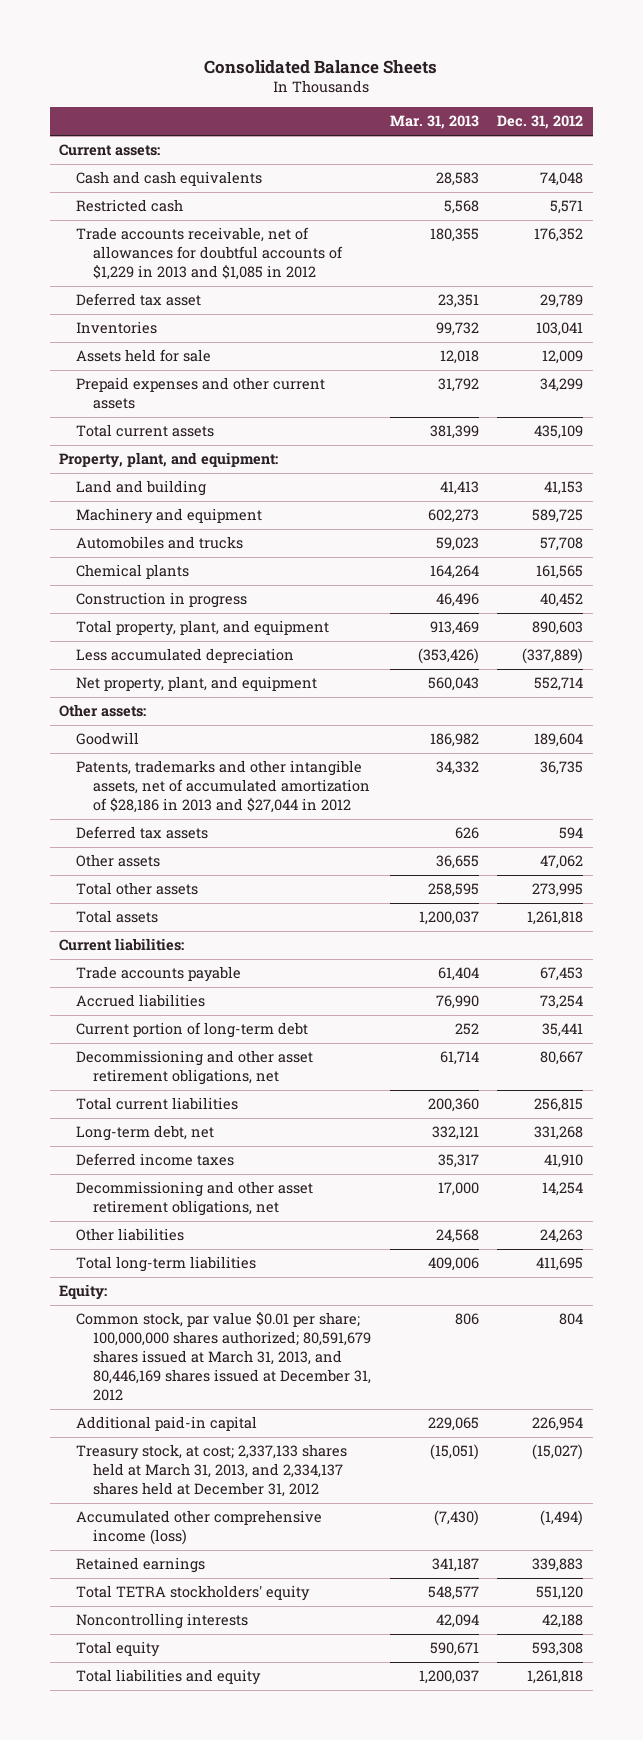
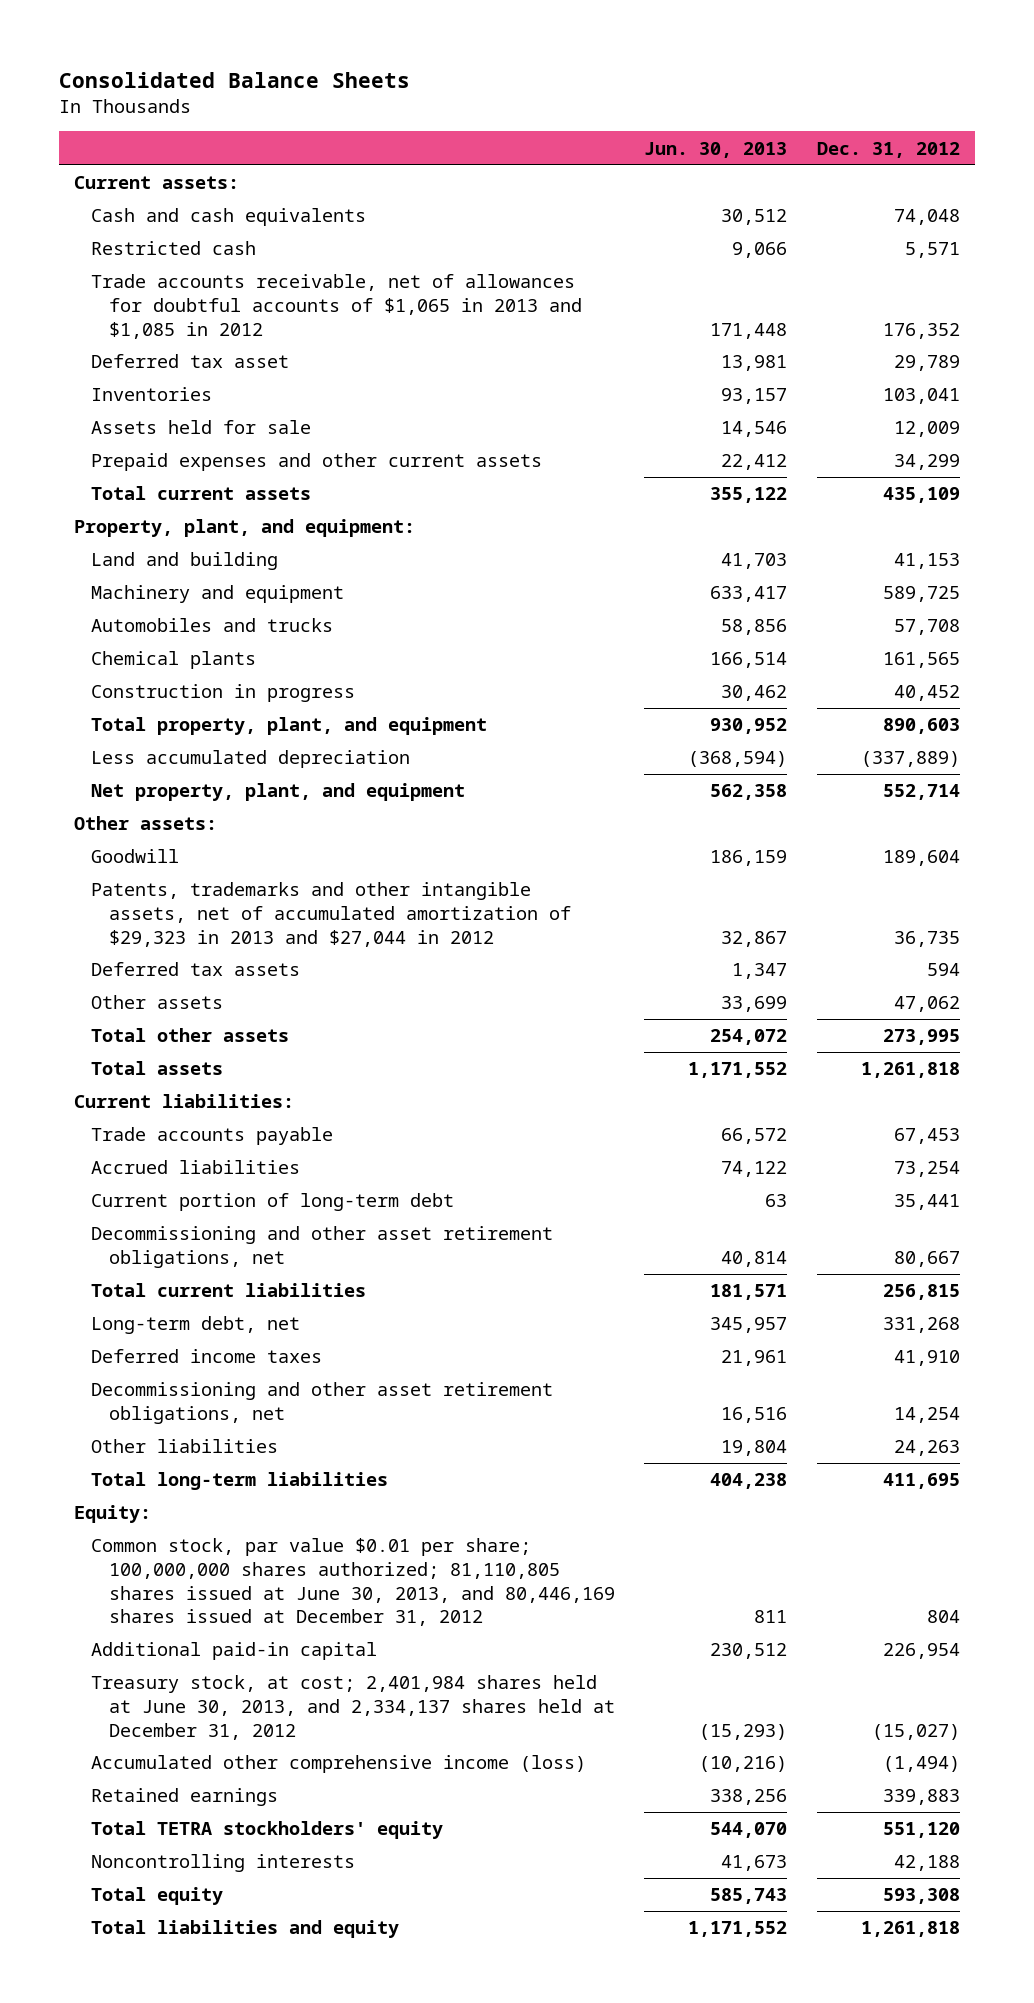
[389,115,479,130] Mar. 31, 2013 -> none
none -> [644,141,788,158] Jun. 30, 2013
[76,227,343,281] Trade accounts receivable, net of allowances for doubtful accounts of $1,229 in 2013 and $1,085 in 2012 -> [91,274,582,339] Trade accounts receivable, net of allowances for doubtful accounts of $1,065 in 2013 and $1,085 in 2012
[76,760,370,814] Patents, trademarks and other intangible assets, net of accumulated amortization of $28,186 in 2013 and $27,044 in 2012 -> [91,882,571,947] Patents, trademarks and other intangible assets, net of accumulated amortization of $29,323 in 2013 and $27,044 in 2012
[76,1312,371,1402] Common stock, par value $0.01 per share; 100,000,000 shares authorized; 80,591,679 shares issued at March 31, 2013, and 80,446,169 shares issued at December 31, 2012 -> [91,1538,615,1627] Common stock, par value $0.01 per share; 100,000,000 shares authorized; 81,110,805 shares issued at June 30, 2013, and 80,446,169 shares issued at December 31, 2012
[76,1444,348,1498] Treasury stock, at cost; 2,337,133 shares held at March 31, 2013, and 2,334,137 shares held at December 31, 2012 -> [91,1675,615,1740] Treasury stock, at cost; 2,401,984 shares held at June 30, 2013, and 2,334,137 shares held at December 31, 2012

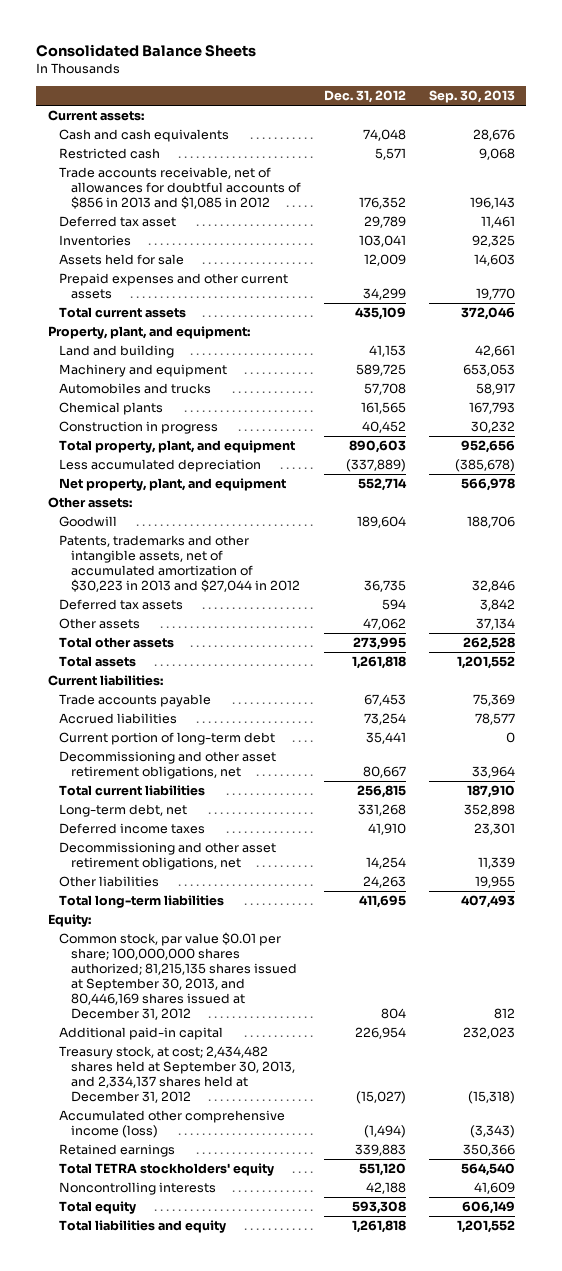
[644,141,788,158] Jun. 30, 2013 -> none
none -> [428,90,515,104] Sep. 30, 2013
[91,274,582,339] Trade accounts receivable, net of allowances for doubtful accounts of $1,065 in 2013 and $1,085 in 2012 -> [59,167,302,210] Trade accounts receivable, net of allowances for doubtful accounts of $856 in 2013 and $1,085 in 2012
[91,882,571,947] Patents, trademarks and other intangible assets, net of accumulated amortization of $29,323 in 2013 and $27,044 in 2012 -> [59,535,301,593] Patents, trademarks and other intangible assets, net of accumulated amortization of $30,223 in 2013 and $27,044 in 2012
[91,1538,615,1627] Common stock, par value $0.01 per share; 100,000,000 shares authorized; 81,110,805 shares issued at June 30, 2013, and 80,446,169 shares issued at December 31, 2012 -> [59,932,298,1021] Common stock, par value $0.01 per share; 100,000,000 shares authorized; 81,215,135 shares issued at September 30, 2013, and 80,446,169 shares issued at December 31, 2012
[91,1675,615,1740] Treasury stock, at cost; 2,401,984 shares held at June 30, 2013, and 2,334,137 shares held at December 31, 2012 -> [59,1046,296,1104] Treasury stock, at cost; 2,434,482 shares held at September 30, 2013, and 2,334,137 shares held at December 31, 2012

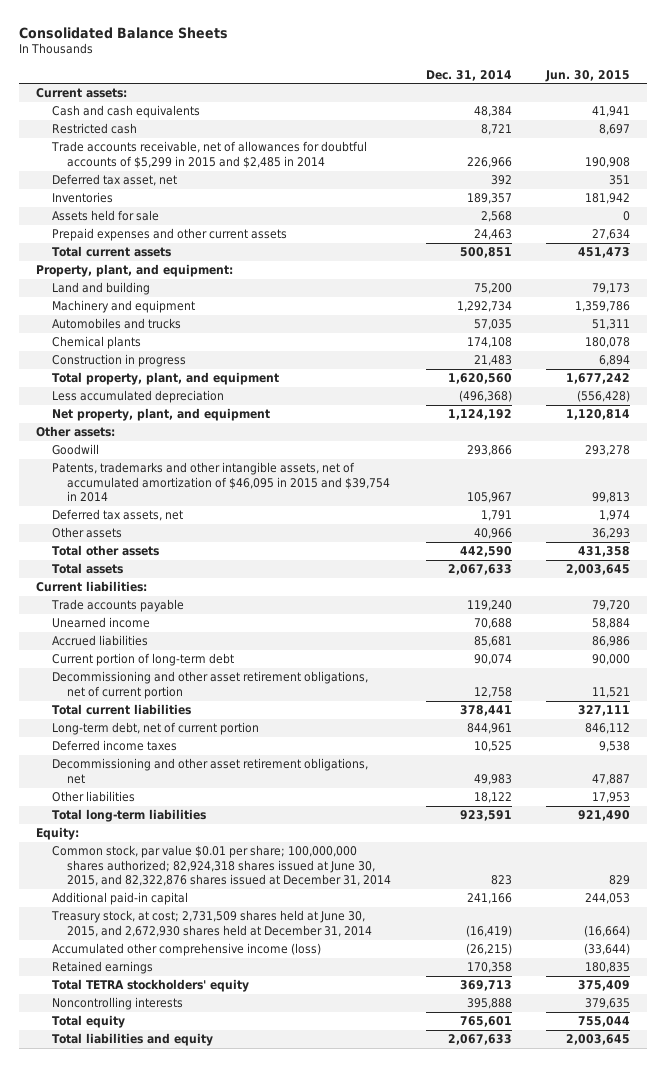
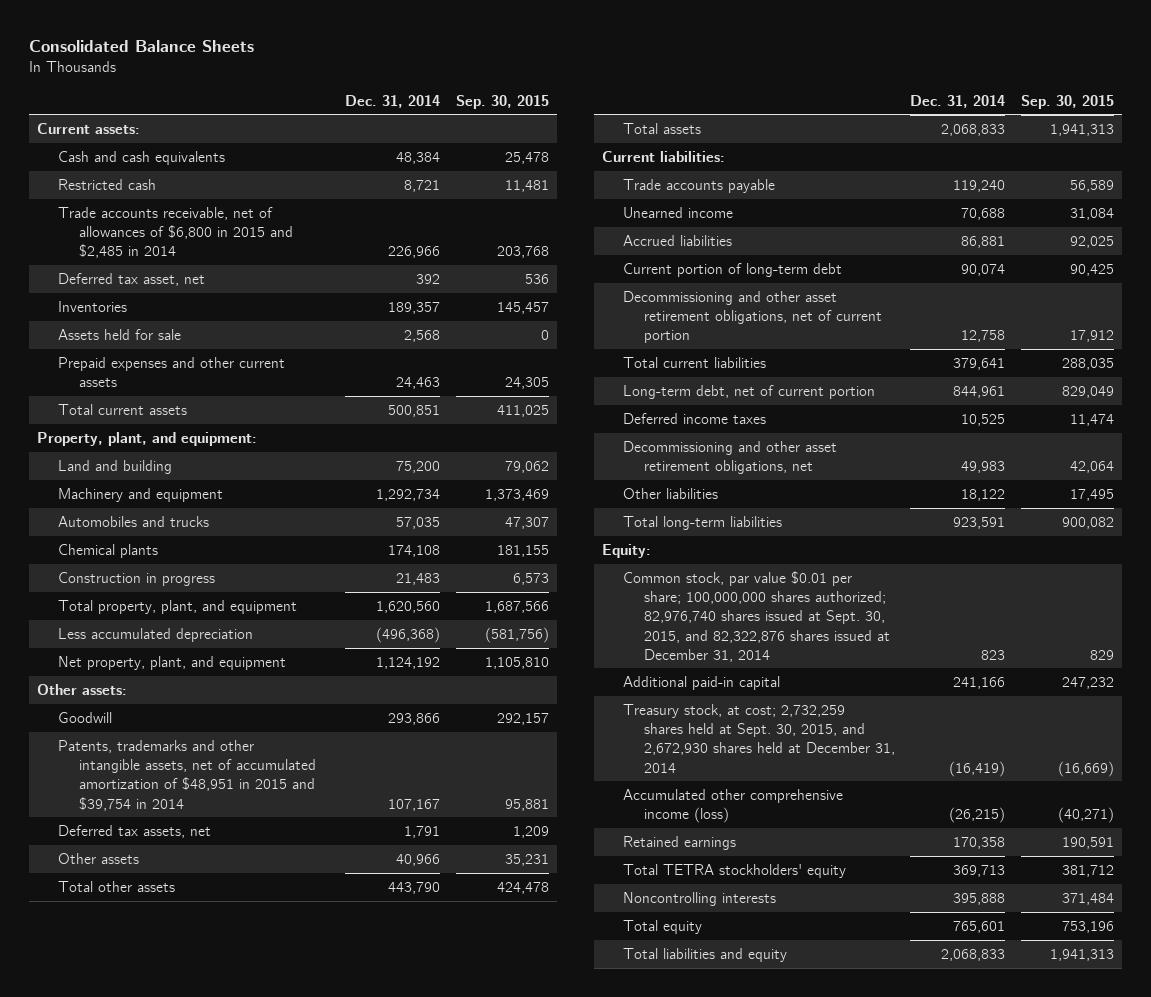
[545,69,631,82] Jun. 30, 2015 -> none
none -> [456,94,550,109] Sep. 30, 2015
[50,141,367,168] Trade accounts receivable, net of allowances for doubtful accounts of $5,299 in 2015 and $2,485 in 2014 -> [57,206,293,259] Trade accounts receivable, net of allowances of $6,800 in 2015 and $2,485 in 2014
[51,462,391,503] Patents, trademarks and other intangible assets, net of accumulated amortization of $46,095 in 2015 and $39,754 in 2014 -> [57,739,316,811] Patents, trademarks and other intangible assets, net of accumulated amortization of $48,951 in 2015 and $39,754 in 2014
[466,492,512,504] 105,967 -> [388,798,441,811] 107,167
[459,546,512,558] 442,590 -> [388,881,441,894] 443,790
[447,564,512,576] 2,067,633 -> [941,123,1006,136] 2,068,833
[473,636,512,648] 85,681 -> [961,235,1006,248] 86,881
[459,705,512,717] 378,441 -> [953,357,1006,370] 379,641
[51,845,392,887] Common stock, par value $0.01 per share; 100,000,000 shares authorized; 82,924,318 shares issued at June 30, 2015, and 82,322,876 shares issued at December 31, 2014 -> [622,570,890,662] Common stock, par value $0.01 per share; 100,000,000 shares authorized; 82,976,740 shares issued at Sept. 30, 2015, and 82,322,876 shares issued at December 31, 2014
[50,910,373,937] Treasury stock, at cost; 2,731,509 shares held at June 30, 2015, and 2,672,930 shares held at December 31, 2014 -> [622,703,895,773] Treasury stock, at cost; 2,732,259 shares held at Sept. 30, 2015, and 2,672,930 shares held at December 31, 2014
[447,1034,512,1046] 2,067,633 -> [941,948,1006,961] 2,068,833

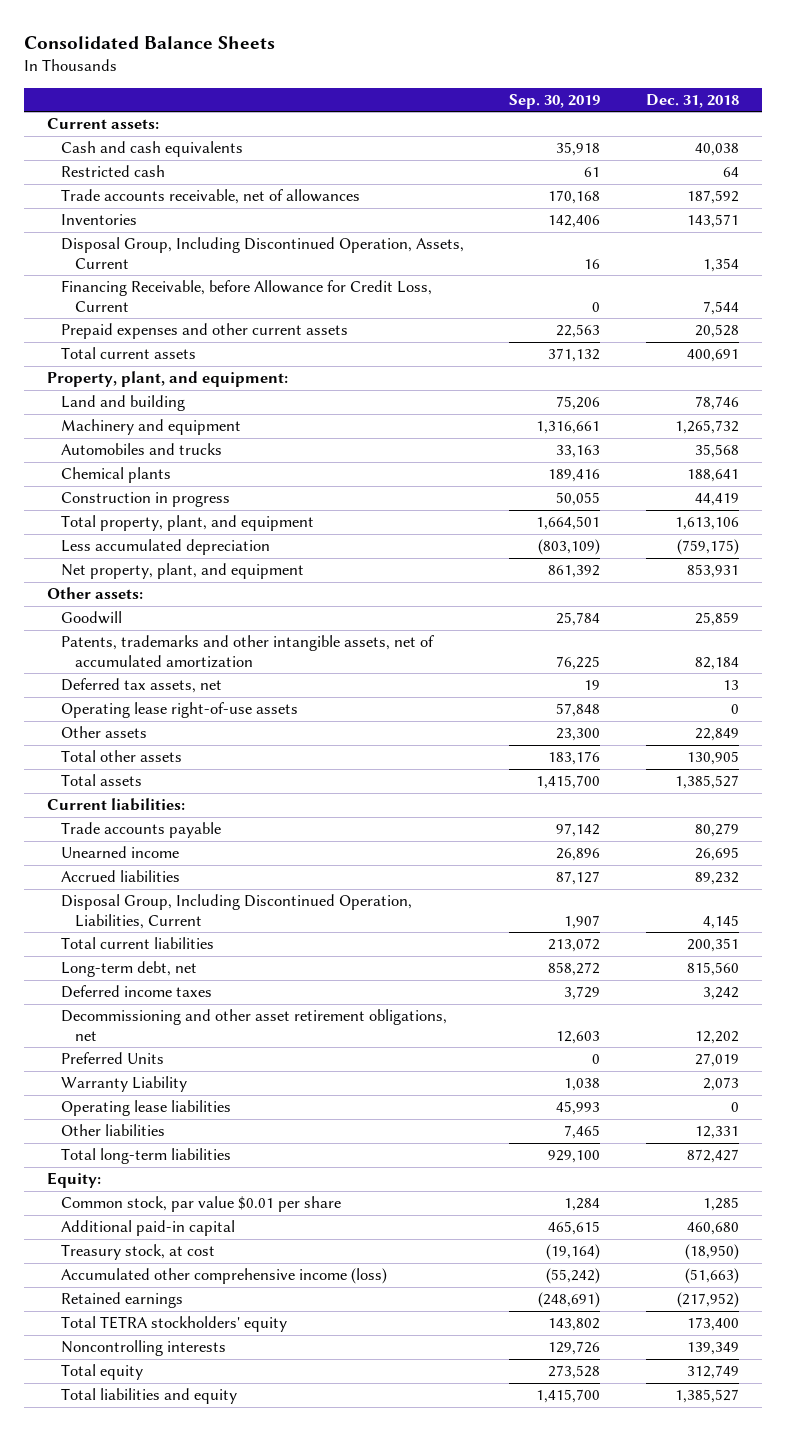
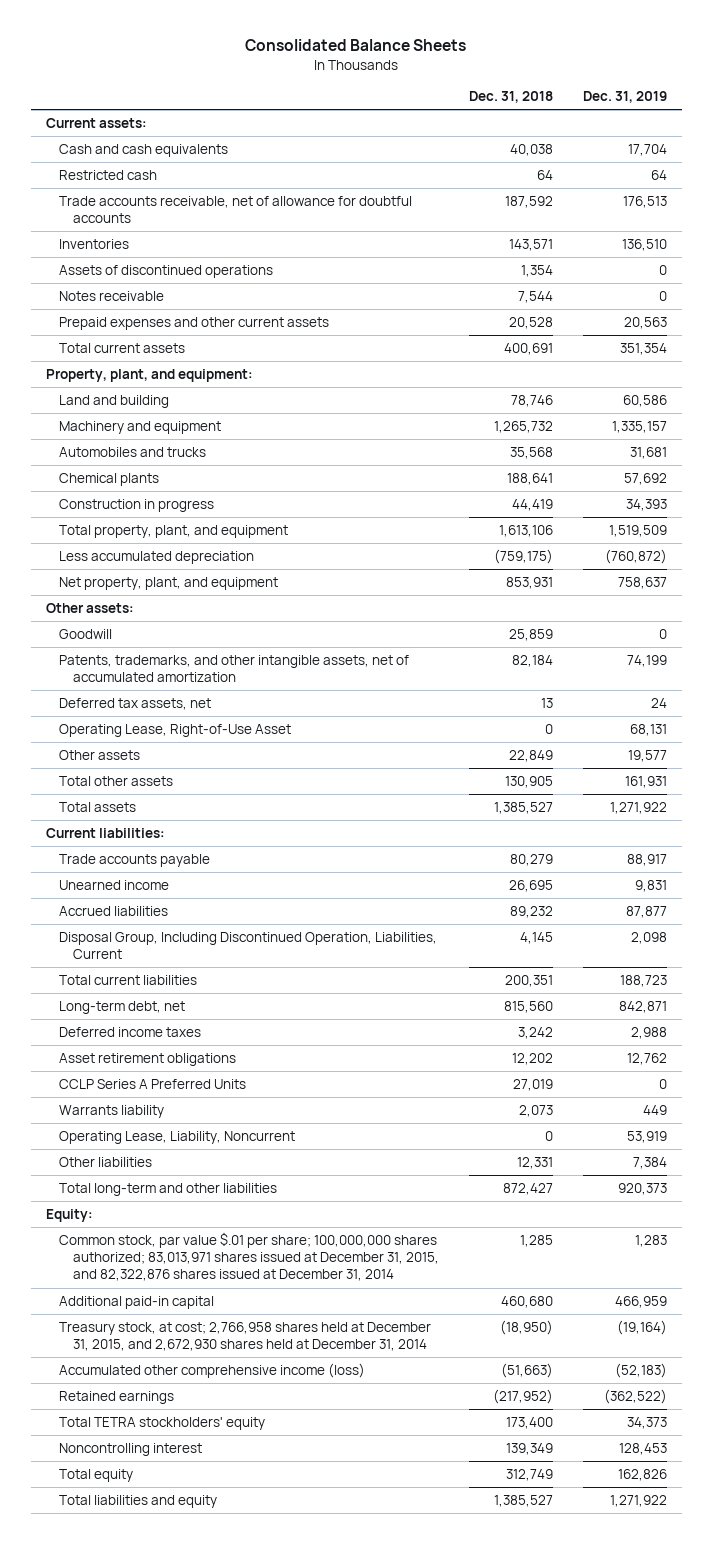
[509,93,601,109] Sep. 30, 2019 -> none
none -> [583,91,668,104] Dec. 31, 2019
[60,189,360,205] Trade accounts receivable, net of allowances -> [59,196,413,224] Trade accounts receivable, net of allowance for doubtful accounts
[60,237,464,269] Disposal Group, Including Discontinued Operation, Assets, Current -> [59,265,274,279] Assets of discontinued operations
[60,280,432,312] Financing Receivable, before Allowance for Credit Loss, Current -> [59,291,165,302] Notes receivable
[60,635,434,668] Patents, trademarks and other intangible assets, net of accumulated amortization -> [59,655,410,683] Patents, trademarks, and other intangible assets, net of accumulated amortization
[60,702,298,719] Operating lease right-of-use assets -> [59,724,292,738] Operating Lease, Right-of-Use Asset
[60,1009,447,1041] Decommissioning and other asset retirement obligations, net -> [59,1053,237,1067] Asset retirement obligations
[60,1052,164,1065] Preferred Units -> [59,1079,247,1090] CCLP Series A Preferred Units
[60,1076,187,1093] Warranty Liability -> [59,1105,165,1119] Warrants liability
[60,1100,231,1117] Operating lease liabilities -> [59,1131,296,1145] Operating Lease, Liability, Noncurrent
[60,1148,231,1165] Total long-term liabilities -> [59,1183,278,1197] Total long-term and other liabilities
[60,1196,341,1213] Common stock, par value $0.01 per share -> [59,1232,439,1282] Common stock, par value $.01 per share; 100,000,000 shares authorized; 83,013,971 shares issued at December 31, 2015, and 82,322,876 shares issued at December 31, 2014
[60,1244,215,1261] Treasury stock, at cost -> [59,1322,432,1352] Treasury stock, at cost; 2,766,958 shares held at December 31, 2015, and 2,672,930 shares held at December 31, 2014
[60,1340,226,1357] Noncontrolling interests -> [59,1443,203,1457] Noncontrolling interest

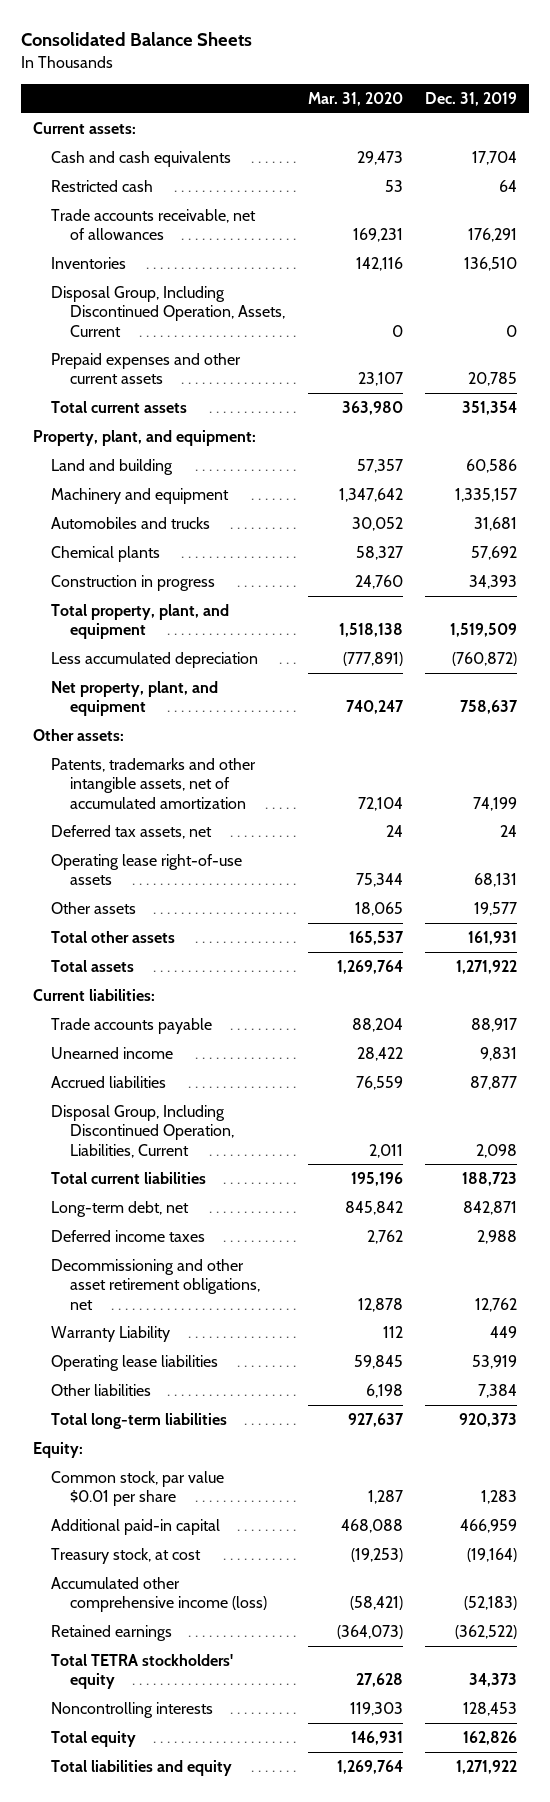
[468,91,553,104] Dec. 31, 2018 -> none
none -> [307,92,403,107] Mar. 31, 2020
[59,196,413,224] Trade accounts receivable, net of allowance for doubtful accounts -> [51,208,257,241] Trade accounts receivable, net of allowances
[623,196,668,209] 176,513 -> [468,228,518,243] 176,291
[59,291,165,302] Notes receivable -> none
[59,265,274,279] Assets of discontinued operations -> [51,285,285,337] Disposal Group, Including Discontinued Operation, Assets, Current
[624,317,668,330] 20,563 -> [468,372,518,387] 20,785
[59,629,113,640] Goodwill -> none
[59,655,410,683] Patents, trademarks, and other intangible assets, net of accumulated amortization -> [51,757,257,809] Patents, trademarks and other intangible assets, net of accumulated amortization
[59,724,292,738] Operating Lease, Right-of-Use Asset -> [51,853,243,886] Operating lease right-of-use assets
[59,1079,247,1090] CCLP Series A Preferred Units -> none
[59,1053,237,1067] Asset retirement obligations -> [51,1258,260,1310] Decommissioning and other asset retirement obligations, net
[59,1105,165,1119] Warrants liability -> [51,1325,171,1342] Warranty Liability
[59,1131,296,1145] Operating Lease, Liability, Noncurrent -> [51,1354,219,1371] Operating lease liabilities
[59,1183,278,1197] Total long-term and other liabilities -> [51,1412,228,1429] Total long-term liabilities
[59,1232,439,1282] Common stock, par value $.01 per share; 100,000,000 shares authorized; 83,013,971 shares issued at December 31, 2015, and 82,322,876 shares issued at December 31, 2014 -> [51,1470,225,1507] Common stock, par value $0.01 per share
[59,1322,432,1352] Treasury stock, at cost; 2,766,958 shares held at December 31, 2015, and 2,672,930 shares held at December 31, 2014 -> [51,1547,202,1564] Treasury stock, at cost
[59,1443,203,1457] Noncontrolling interest -> [51,1701,214,1718] Noncontrolling interests

